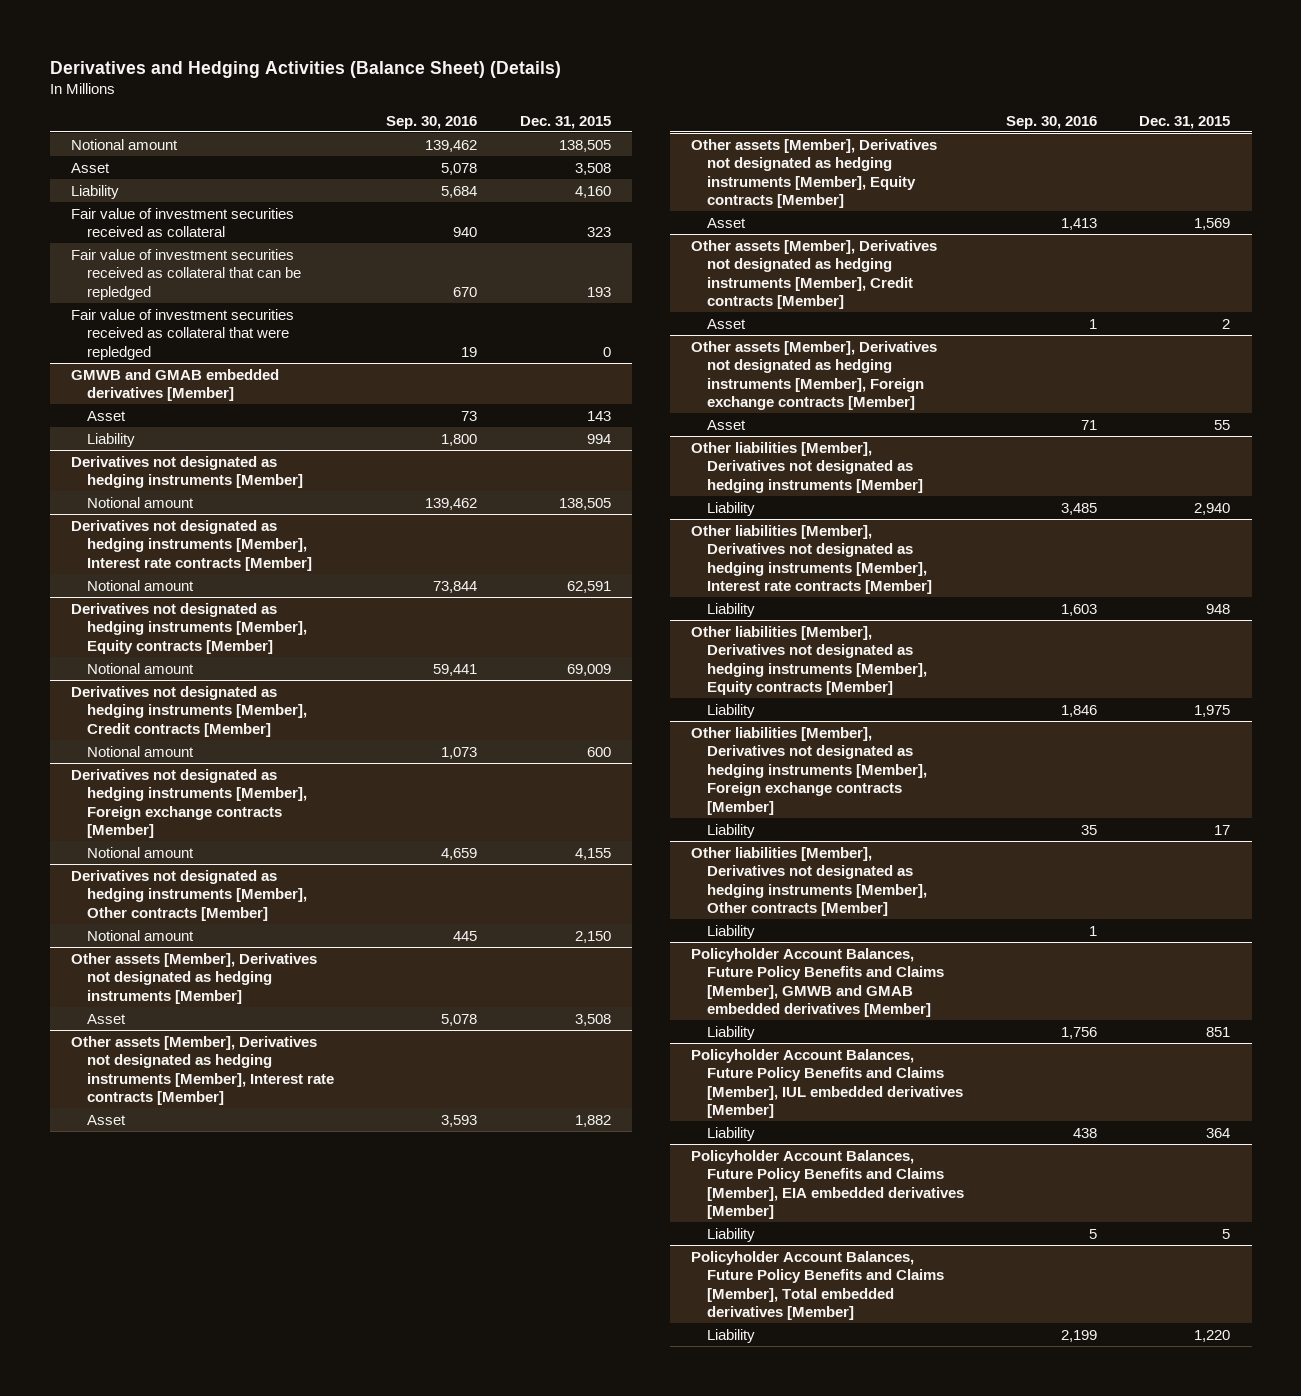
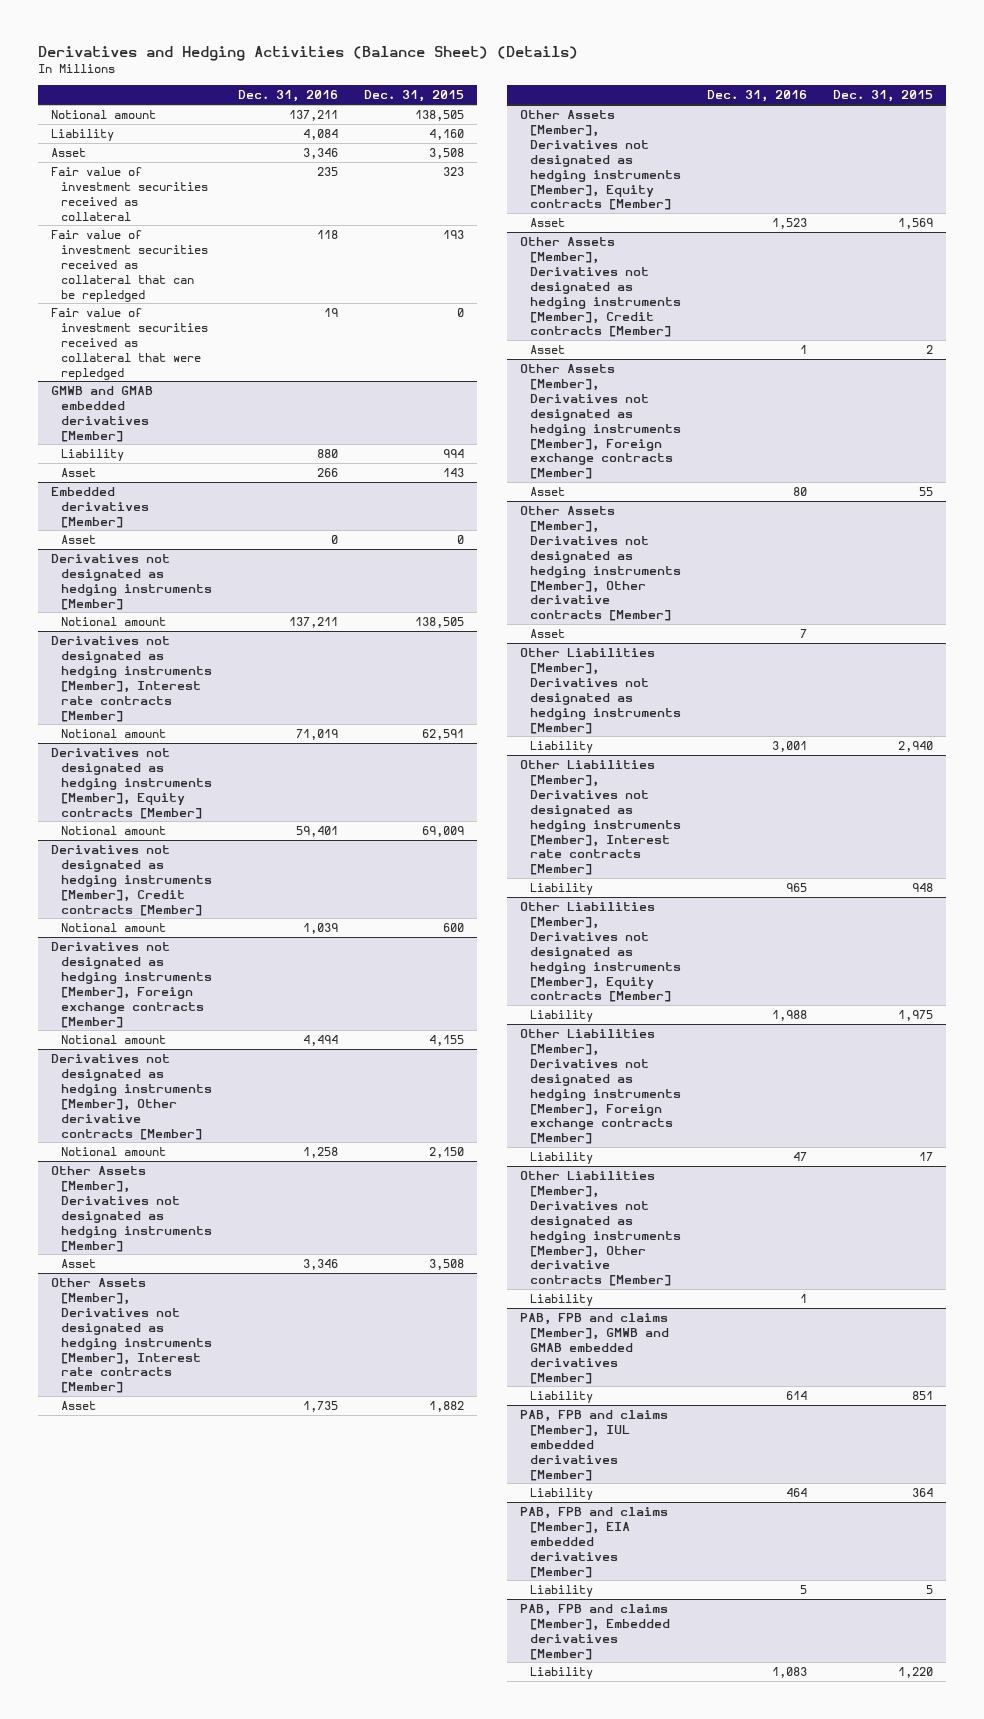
[386,115,478,129] Sep. 30, 2016 -> none
none -> [237,90,338,103] Dec. 31, 2016
[70,162,110,173] Asset -> [50,147,86,157] Asset
[87,410,127,421] Asset -> [61,467,97,477] Asset
none -> [50,486,150,528] Embedded derivatives [Member]
none -> [61,534,97,544] Asset
[70,869,308,921] Derivatives not designated as hedging instruments [Member], Other contracts [Member] -> [50,1053,213,1140] Derivatives not designated as hedging instruments [Member], Other derivative contracts [Member]
[70,952,317,1004] Other assets [Member], Derivatives not designated as hedging instruments [Member] -> [50,1165,213,1252] Other Assets [Member], Derivatives not designated as hedging instruments [Member]
[70,1035,335,1106] Other assets [Member], Derivatives not designated as hedging instruments [Member], Interest rate contracts [Member] -> [50,1277,213,1394] Other Assets [Member], Derivatives not designated as hedging instruments [Member], Interest rate contracts [Member]
[690,138,937,209] Other assets [Member], Derivatives not designated as hedging instruments [Member], Equity contracts [Member] -> [520,109,682,211] Other Assets [Member], Derivatives not designated as hedging instruments [Member], Equity contracts [Member]
[690,239,937,310] Other assets [Member], Derivatives not designated as hedging instruments [Member], Credit contracts [Member] -> [520,236,682,338] Other Assets [Member], Derivatives not designated as hedging instruments [Member], Credit contracts [Member]
[690,340,937,411] Other assets [Member], Derivatives not designated as hedging instruments [Member], Foreign exchange contracts [Member] -> [520,363,682,480] Other Assets [Member], Derivatives not designated as hedging instruments [Member], Foreign exchange contracts [Member]
none -> [520,505,682,622] Other Assets [Member], Derivatives not designated as hedging instruments [Member], Other derivative contracts [Member]
none -> [530,628,566,638] Asset
[690,441,924,493] Other liabilities [Member], Derivatives not designated as hedging instruments [Member] -> [520,647,682,734] Other Liabilities [Member], Derivatives not designated as hedging instruments [Member]
[690,524,933,595] Other liabilities [Member], Derivatives not designated as hedging instruments [Member], Interest rate contracts [Member] -> [520,759,682,876] Other Liabilities [Member], Derivatives not designated as hedging instruments [Member], Interest rate contracts [Member]
[690,625,928,696] Other liabilities [Member], Derivatives not designated as hedging instruments [Member], Equity contracts [Member] -> [520,901,682,1003] Other Liabilities [Member], Derivatives not designated as hedging instruments [Member], Equity contracts [Member]
[690,726,928,815] Other liabilities [Member], Derivatives not designated as hedging instruments [Member], Foreign exchange contracts [Member] -> [520,1028,682,1145] Other Liabilities [Member], Derivatives not designated as hedging instruments [Member], Foreign exchange contracts [Member]
[690,846,928,917] Other liabilities [Member], Derivatives not designated as hedging instruments [Member], Other contracts [Member] -> [520,1170,682,1287] Other Liabilities [Member], Derivatives not designated as hedging instruments [Member], Other derivative contracts [Member]
[690,947,945,1018] Policyholder Account Balances, Future Policy Benefits and Claims [Member], GMWB and GMAB embedded derivatives [Member] -> none
none -> [520,1312,670,1384] PAB, FPB and claims [Member], GMWB and GMAB embedded derivatives [Member]
[690,1048,964,1119] Policyholder Account Balances, Future Policy Benefits and Claims [Member], IUL embedded derivatives [Member] -> none
none -> [520,1409,669,1481] PAB, FPB and claims [Member], IUL embedded derivatives [Member]
[690,1149,965,1220] Policyholder Account Balances, Future Policy Benefits and Claims [Member], EIA embedded derivatives [Member] -> none
none -> [520,1506,669,1578] PAB, FPB and claims [Member], EIA embedded derivatives [Member]
[690,1250,945,1321] Policyholder Account Balances, Future Policy Benefits and Claims [Member], Total embedded derivatives [Member] -> none
none -> [520,1603,671,1660] PAB, FPB and claims [Member], Embedded derivatives [Member]

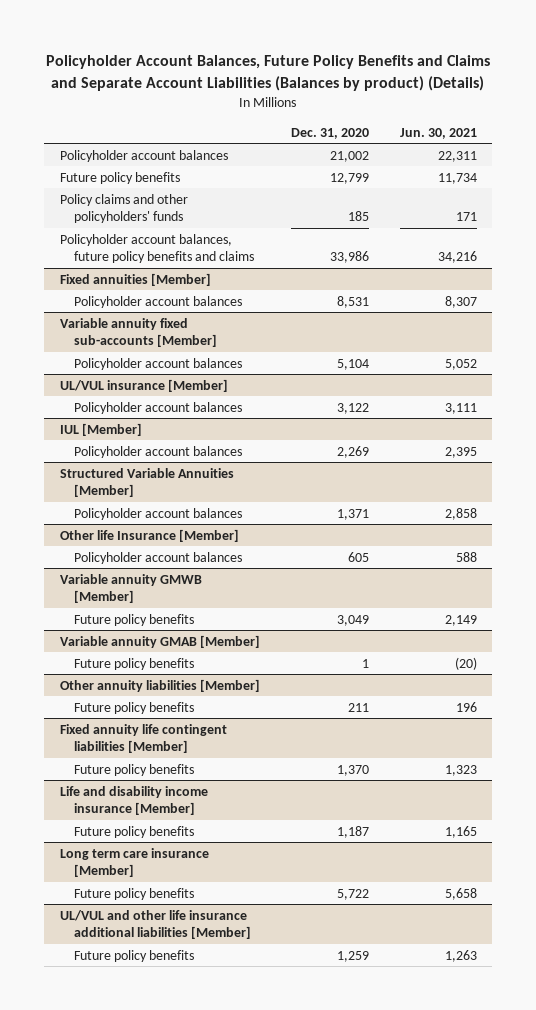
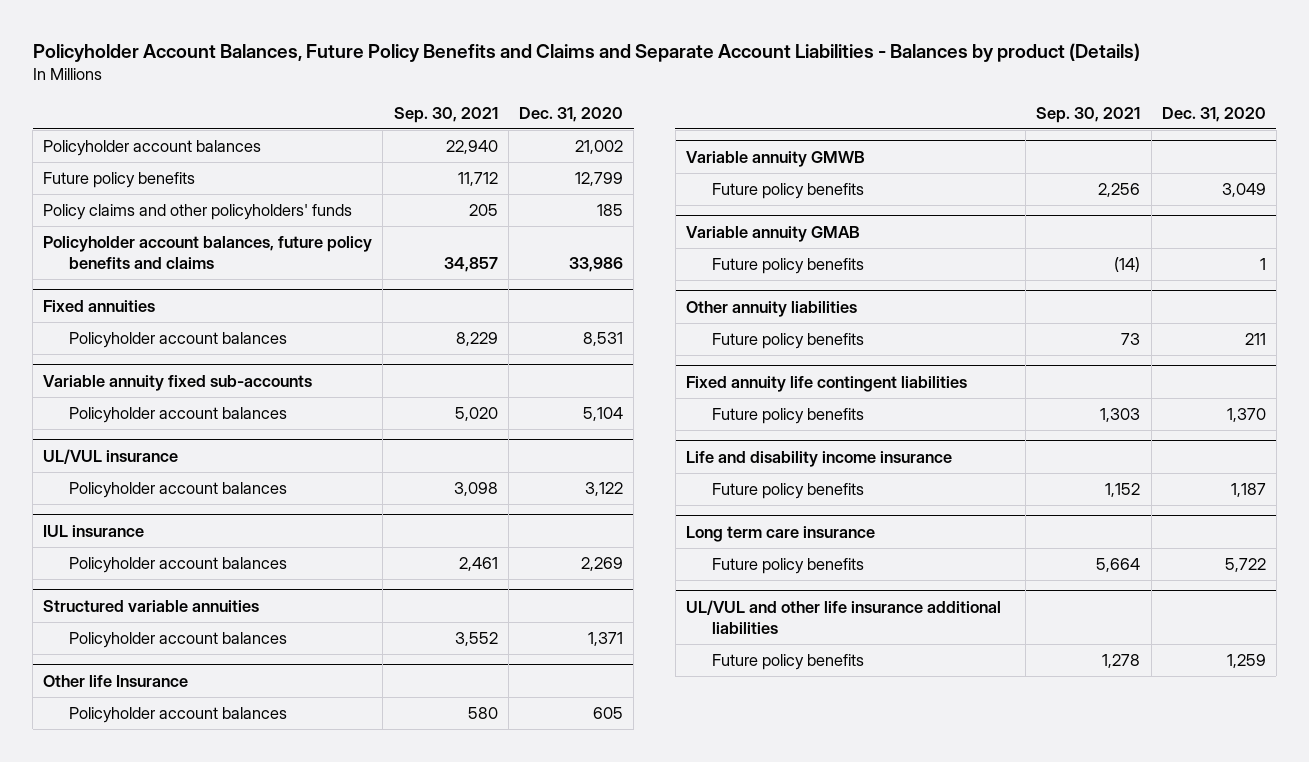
[46,54,491,91] Policyholder Account Balances, Future Policy Benefits and Claims and Separate Account Liabilities (Balances by product) (Details) -> [32,43,1140,63] Policyholder Account Balances, Future Policy Benefits and Claims and Separate Account Liabilities - Balances by product (Details)
[399,127,477,139] Jun. 30, 2021 -> none
none -> [393,106,498,123] Sep. 30, 2021
[59,272,211,286] Fixed annuities [Member] -> [43,299,156,312] Fixed annuities
[59,317,218,348] Variable annuity fixed sub-accounts [Member] -> [43,374,313,391] Variable annuity fixed sub-accounts
[59,378,228,392] UL/VUL insurance [Member] -> [43,448,179,464] UL/VUL insurance
[59,422,142,436] IUL [Member] -> [43,524,145,537] IUL insurance
[59,467,234,498] Structured Variable Annuities [Member] -> [43,599,260,612] Structured variable annuities
[59,528,239,542] Other life Insurance [Member] -> [43,674,189,687] Other life Insurance
[59,573,202,604] Variable annuity GMWB [Member] -> [685,150,865,167] Variable annuity GMWB
[59,634,260,648] Variable annuity GMAB [Member] -> [685,225,860,242] Variable annuity GMAB
[59,678,260,692] Other annuity liabilities [Member] -> [685,300,857,317] Other annuity liabilities
[59,723,227,754] Fixed annuity life contingent liabilities [Member] -> [685,375,967,392] Fixed annuity life contingent liabilities
[59,785,208,816] Life and disability income insurance [Member] -> [685,450,952,467] Life and disability income insurance
[59,847,209,878] Long term care insurance [Member] -> [685,525,875,542] Long term care insurance
[59,909,252,940] UL/VUL and other life insurance additional liabilities [Member] -> [685,599,1001,634] UL/VUL and other life insurance additional liabilities

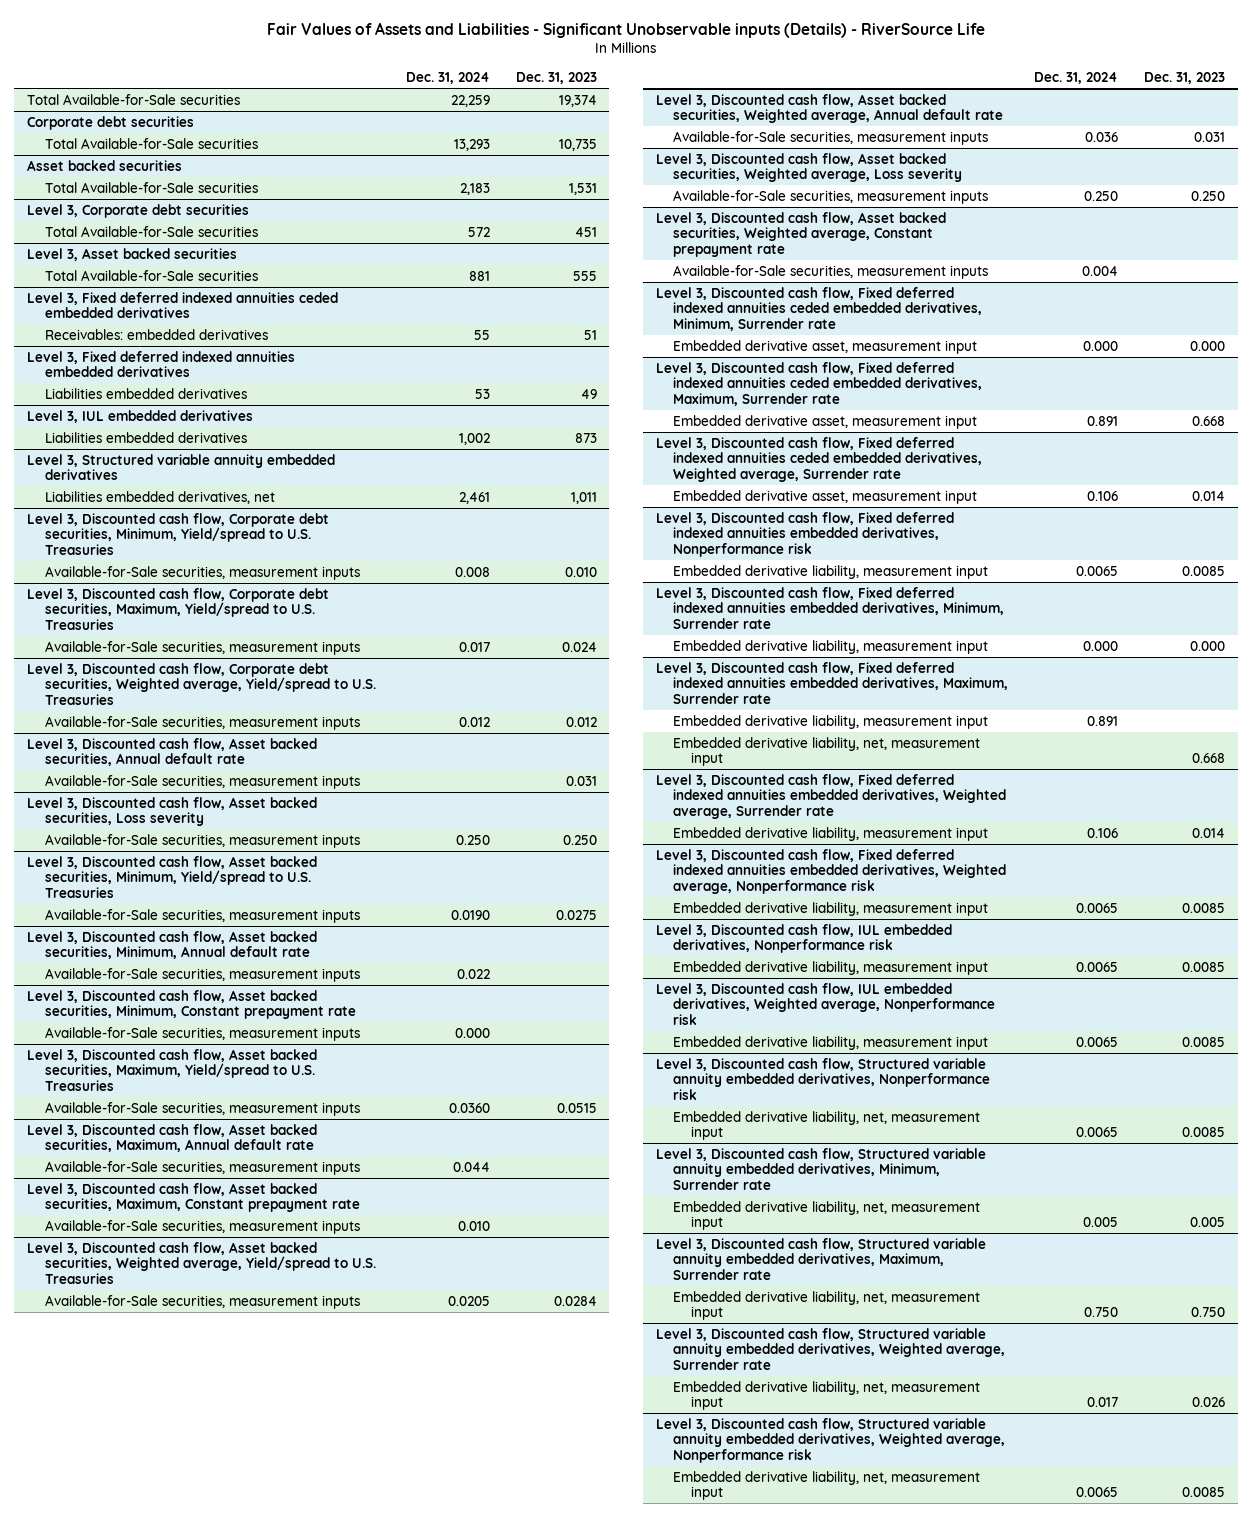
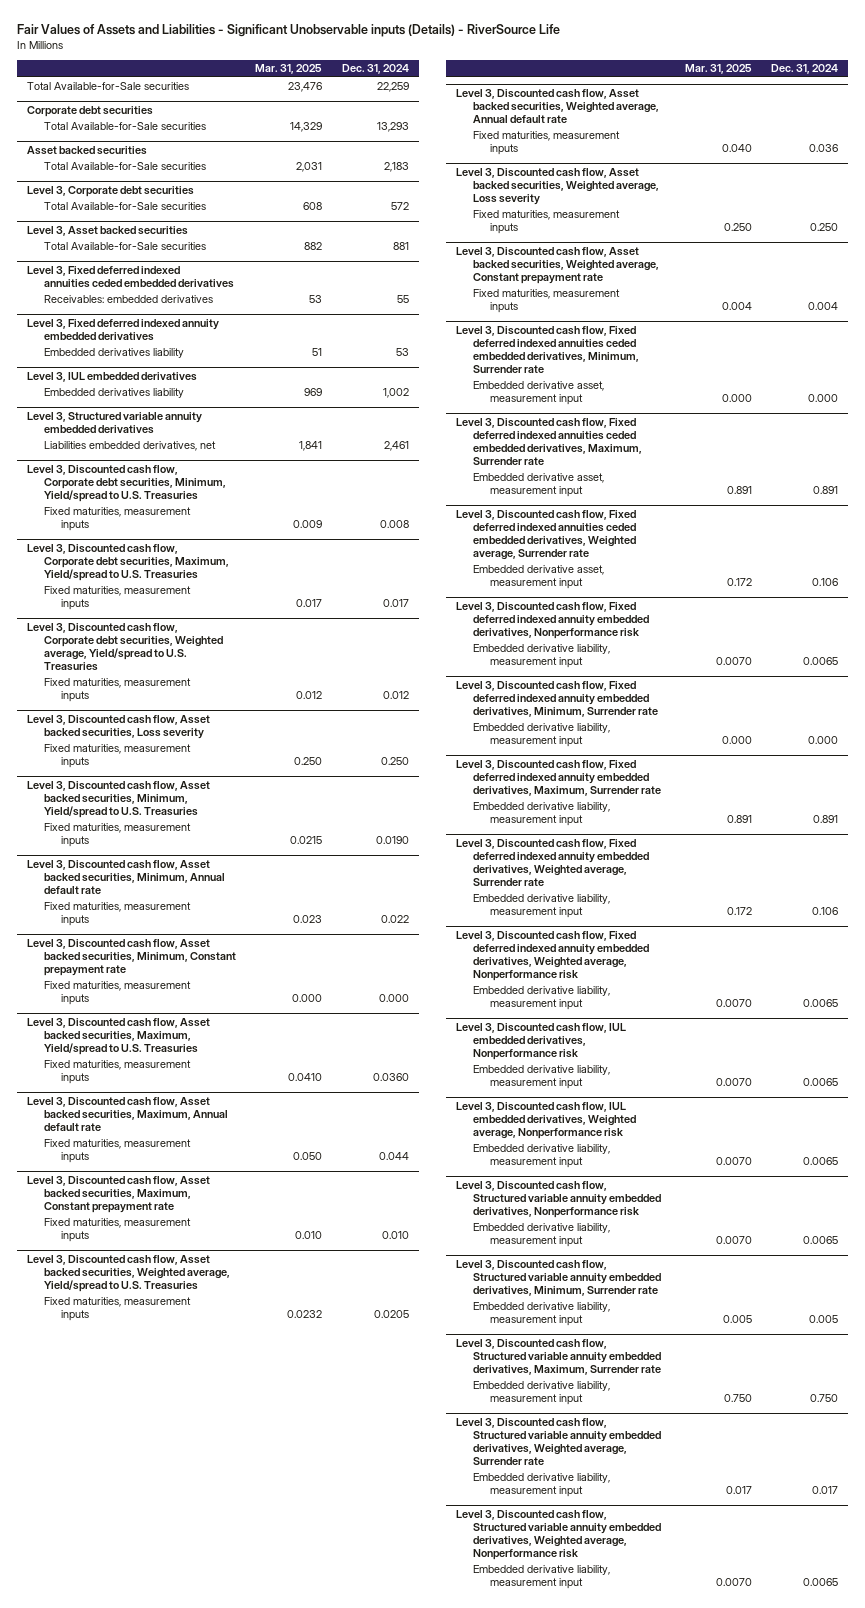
[515,72,597,85] Dec. 31, 2023 -> none
none -> [255,64,323,75] Mar. 31, 2025
[27,350,296,378] Level 3, Fixed deferred indexed annuities embedded derivatives -> [26,318,219,341] Level 3, Fixed deferred indexed annuity embedded derivatives
[44,387,247,399] Liabilities embedded derivatives -> [43,348,184,359] Embedded derivatives liability
[44,431,247,443] Liabilities embedded derivatives -> [43,388,184,399] Embedded derivatives liability
[44,565,360,580] Available-for-Sale securities, measurement inputs -> [43,507,191,532] Fixed maturities, measurement inputs
[44,640,360,655] Available-for-Sale securities, measurement inputs -> [43,586,191,611] Fixed maturities, measurement inputs
[27,737,318,767] Level 3, Discounted cash flow, Asset backed securities, Annual default rate -> none
[44,774,360,789] Available-for-Sale securities, measurement inputs -> none
[44,715,360,730] Available-for-Sale securities, measurement inputs -> [43,678,191,703] Fixed maturities, measurement inputs
[44,833,360,848] Available-for-Sale securities, measurement inputs -> [43,744,191,769] Fixed maturities, measurement inputs
[44,908,360,923] Available-for-Sale securities, measurement inputs -> [43,823,191,848] Fixed maturities, measurement inputs
[44,967,360,982] Available-for-Sale securities, measurement inputs -> [43,902,191,927] Fixed maturities, measurement inputs
[44,1026,360,1041] Available-for-Sale securities, measurement inputs -> [43,981,191,1006] Fixed maturities, measurement inputs
[44,1101,360,1116] Available-for-Sale securities, measurement inputs -> [43,1060,191,1085] Fixed maturities, measurement inputs
[44,1160,360,1175] Available-for-Sale securities, measurement inputs -> [43,1139,191,1164] Fixed maturities, measurement inputs
[44,1219,360,1234] Available-for-Sale securities, measurement inputs -> [43,1218,191,1243] Fixed maturities, measurement inputs
[44,1294,360,1309] Available-for-Sale securities, measurement inputs -> [43,1297,191,1322] Fixed maturities, measurement inputs
[673,130,989,145] Available-for-Sale securities, measurement inputs -> [472,131,620,156] Fixed maturities, measurement inputs
[673,189,989,204] Available-for-Sale securities, measurement inputs -> [472,210,620,235] Fixed maturities, measurement inputs
[673,264,989,279] Available-for-Sale securities, measurement inputs -> [472,289,620,314] Fixed maturities, measurement inputs
[655,511,954,558] Level 3, Discounted cash flow, Fixed deferred indexed annuities embedded derivatives, Nonperformance risk -> [456,601,649,639] Level 3, Discounted cash flow, Fixed deferred indexed annuity embedded derivatives, Nonperformance risk
[655,586,1005,630] Level 3, Discounted cash flow, Fixed deferred indexed annuities embedded derivatives, Minimum, Surrender rate -> [456,680,658,717] Level 3, Discounted cash flow, Fixed deferred indexed annuity embedded derivatives, Minimum, Surrender rate
[655,661,1009,705] Level 3, Discounted cash flow, Fixed deferred indexed annuities embedded derivatives, Maximum, Surrender rate -> [456,759,661,796] Level 3, Discounted cash flow, Fixed deferred indexed annuity embedded derivatives, Maximum, Surrender rate
[673,736,981,767] Embedded derivative liability, net, measurement input -> none
[655,773,1007,820] Level 3, Discounted cash flow, Fixed deferred indexed annuities embedded derivatives, Weighted average, Surrender rate -> [456,838,649,886] Level 3, Discounted cash flow, Fixed deferred indexed annuity embedded derivatives, Weighted average, Surrender rate
[655,848,1007,895] Level 3, Discounted cash flow, Fixed deferred indexed annuities embedded derivatives, Weighted average, Nonperformance risk -> [456,930,649,981] Level 3, Discounted cash flow, Fixed deferred indexed annuity embedded derivatives, Weighted average, Nonperformance risk
[673,1110,981,1141] Embedded derivative liability, net, measurement input -> [472,1223,610,1248] Embedded derivative liability, measurement input
[673,1200,981,1231] Embedded derivative liability, net, measurement input -> [472,1302,610,1327] Embedded derivative liability, measurement input
[673,1290,981,1321] Embedded derivative liability, net, measurement input -> [472,1381,610,1406] Embedded derivative liability, measurement input
[673,1380,981,1411] Embedded derivative liability, net, measurement input -> [472,1473,610,1498] Embedded derivative liability, measurement input
[673,1470,981,1501] Embedded derivative liability, net, measurement input -> [472,1565,610,1590] Embedded derivative liability, measurement input

